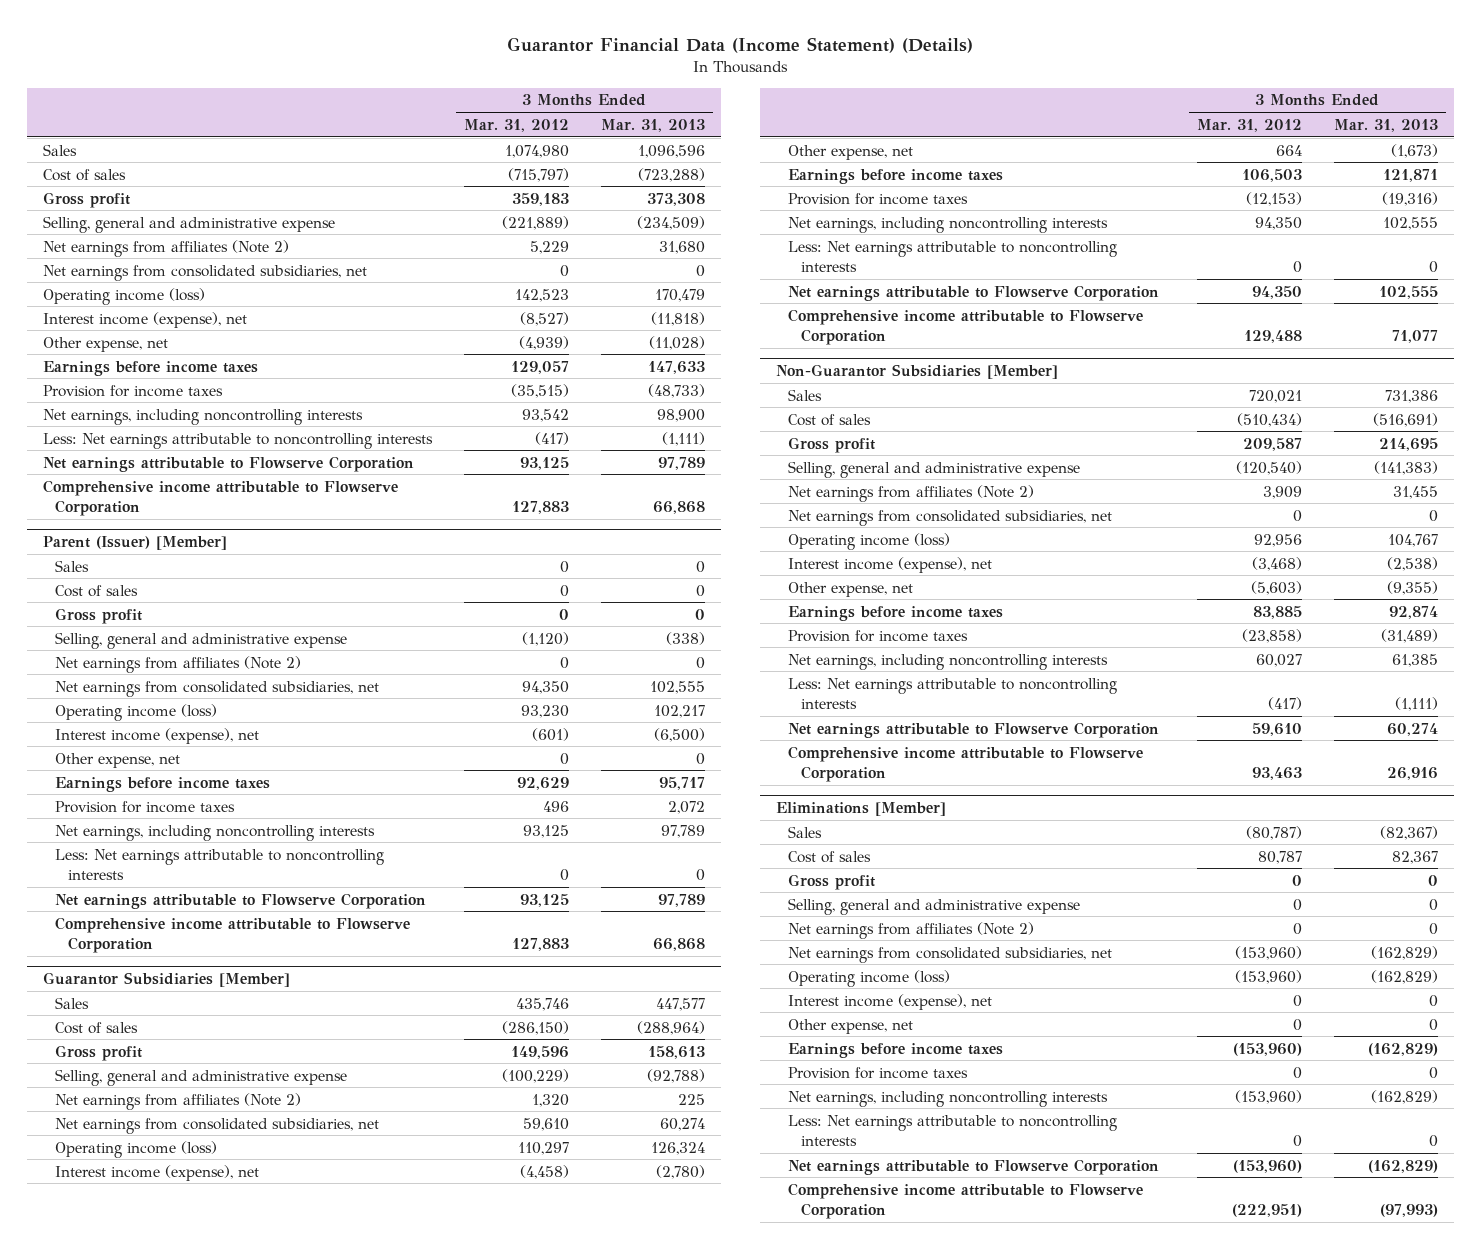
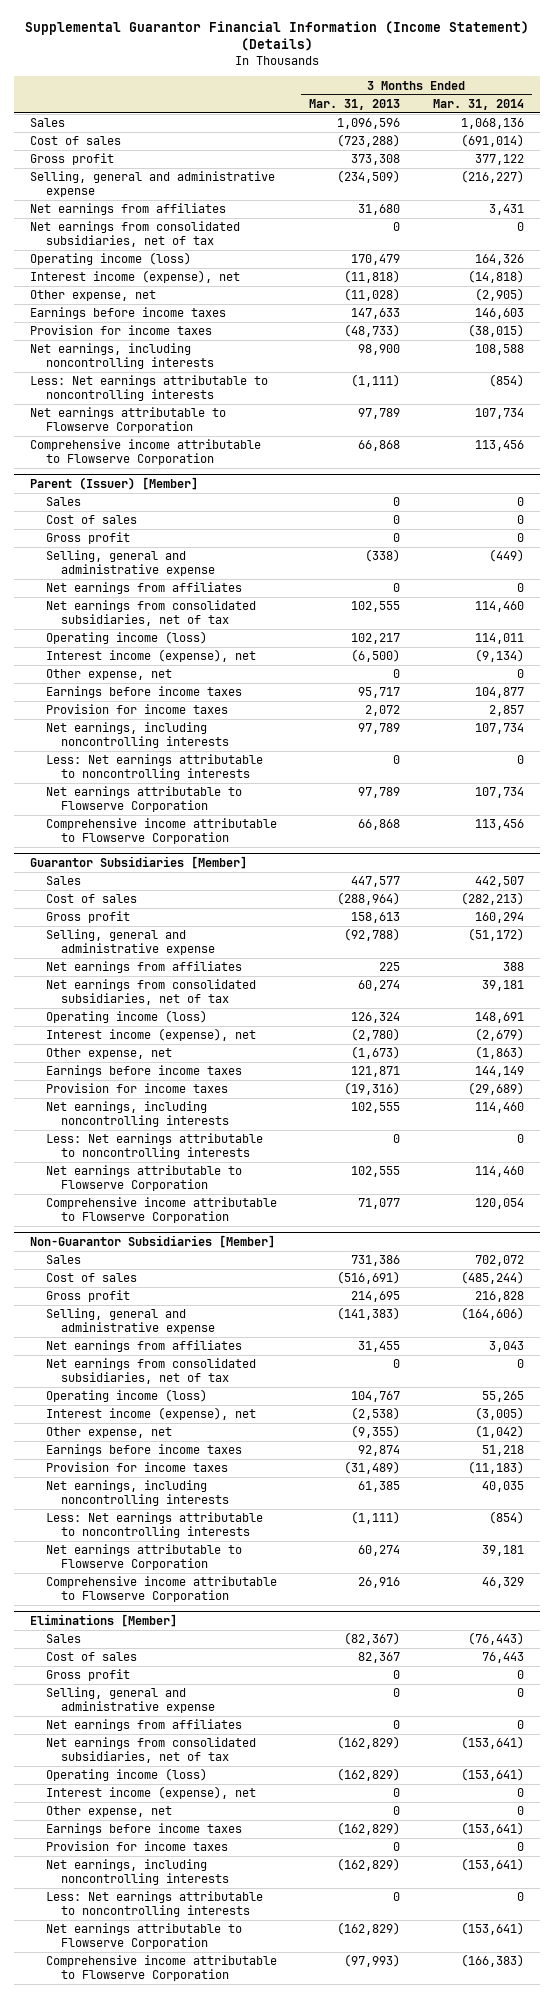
[507,36,974,53] Guarantor Financial Data (Income Statement) (Details) -> [24,20,529,52] Supplemental Guarantor Financial Information (Income Statement) (Details)
[463,118,569,132] Mar. 31, 2012 -> none
none -> [432,98,524,110] Mar. 31, 2014
[42,239,289,257] Net earnings from affiliates (Note 2) -> [30,203,227,216] Net earnings from affiliates
[42,264,367,281] Net earnings from consolidated subsidiaries, net -> [30,221,241,247] Net earnings from consolidated subsidiaries, net of tax
[55,655,302,673] Net earnings from affiliates (Note 2) -> [45,582,242,595] Net earnings from affiliates
[55,680,380,697] Net earnings from consolidated subsidiaries, net -> [45,600,256,626] Net earnings from consolidated subsidiaries, net of tax
[55,1092,302,1110] Net earnings from affiliates (Note 2) -> [45,961,242,974] Net earnings from affiliates
[55,1117,380,1134] Net earnings from consolidated subsidiaries, net -> [45,979,256,1005] Net earnings from consolidated subsidiaries, net of tax
[788,484,1035,502] Net earnings from affiliates (Note 2) -> [45,1340,242,1353] Net earnings from affiliates
[788,509,1113,526] Net earnings from consolidated subsidiaries, net -> [45,1358,256,1384] Net earnings from consolidated subsidiaries, net of tax
[788,921,1035,939] Net earnings from affiliates (Note 2) -> [45,1719,242,1732] Net earnings from affiliates
[788,946,1113,963] Net earnings from consolidated subsidiaries, net -> [45,1737,256,1763] Net earnings from consolidated subsidiaries, net of tax

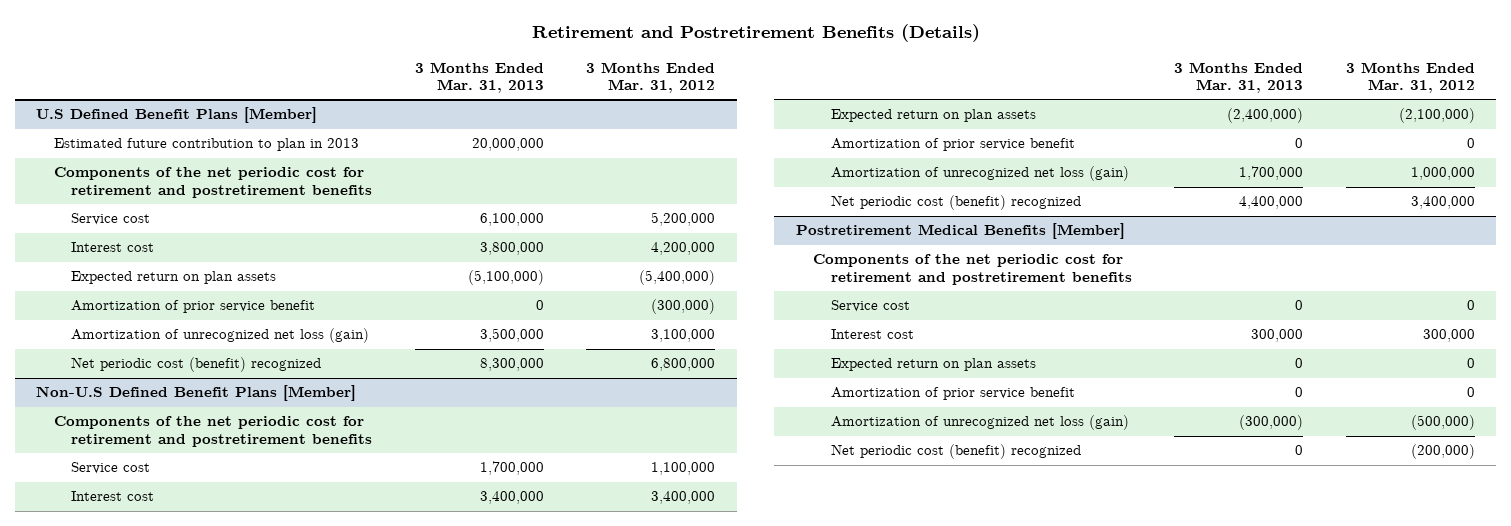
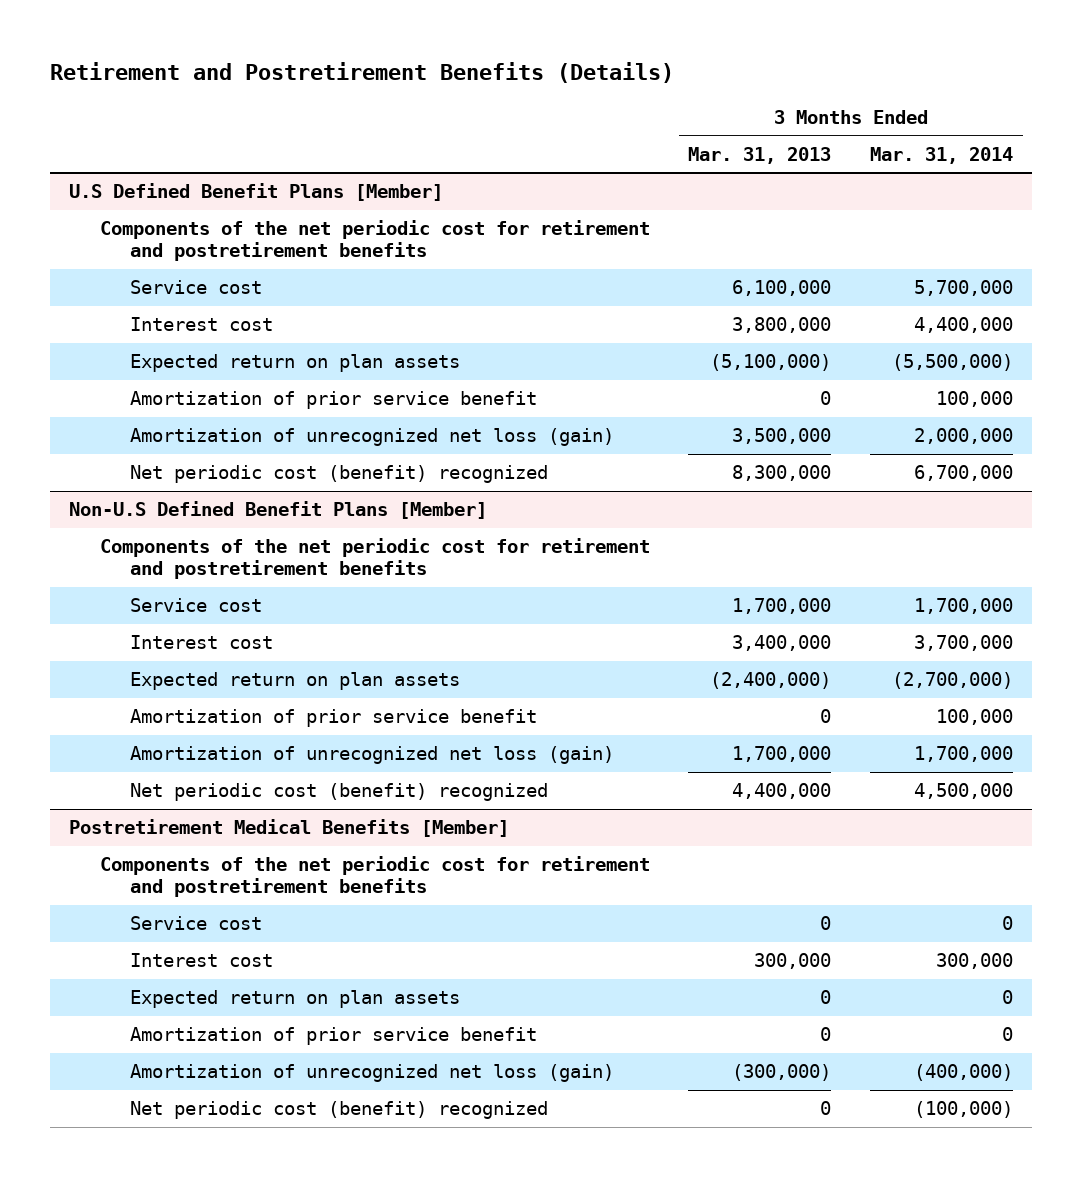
[586,61,716,94] 3 Months Ended Mar. 31, 2012 -> none
none -> [870,146,1014,164] Mar. 31, 2014
[53,138,359,152] Estimated future contribution to plan in 2013 -> none

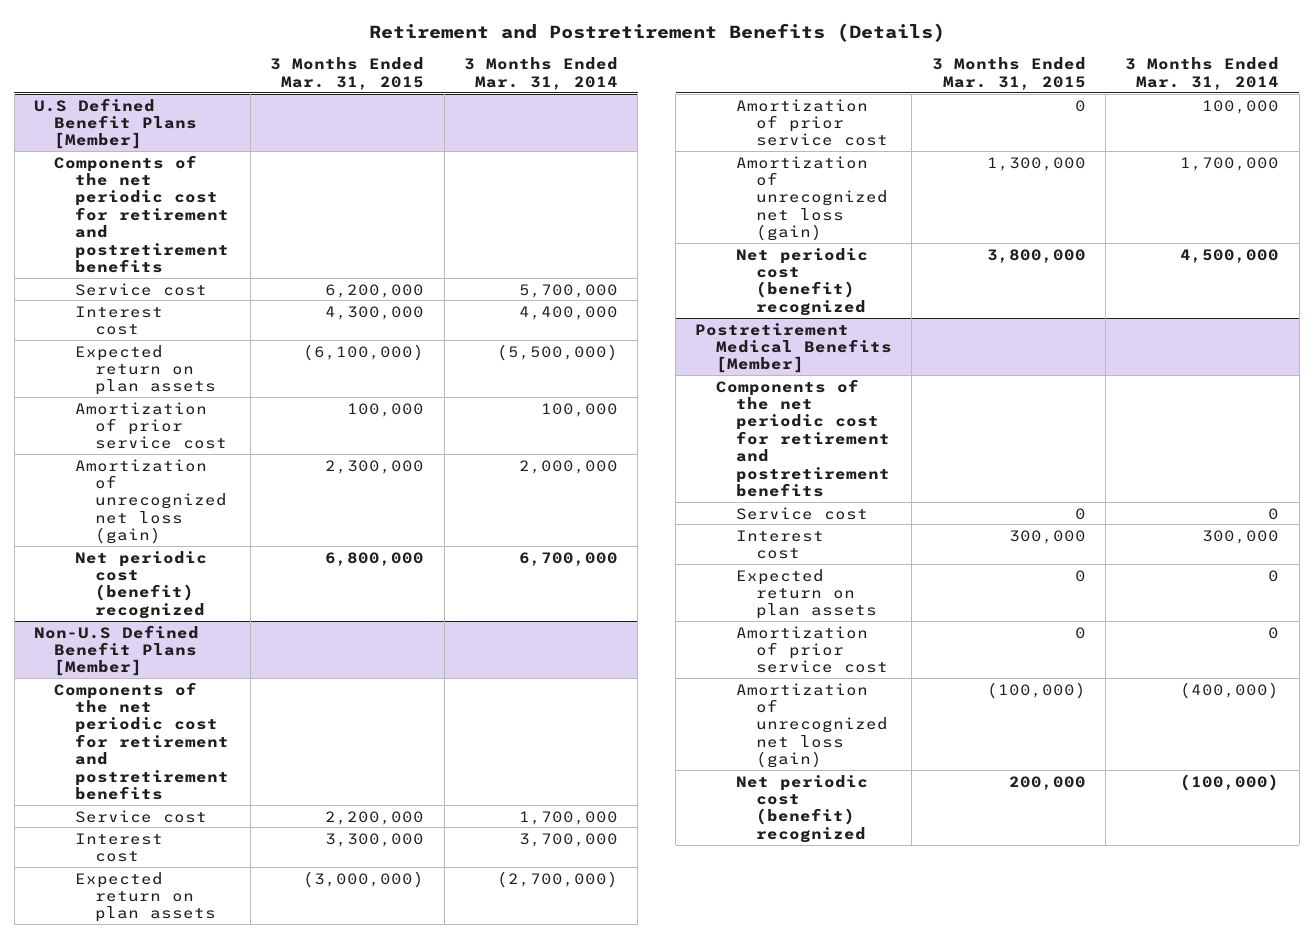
[688,146,832,164] Mar. 31, 2013 -> none
none -> [270,57,425,90] 3 Months Ended Mar. 31, 2015
[129,391,537,410] Amortization of prior service benefit -> [74,401,227,450] Amortization of prior service cost
[129,709,537,728] Amortization of prior service benefit -> [736,98,889,147] Amortization of prior service cost
[129,1027,537,1046] Amortization of prior service benefit -> [736,625,889,674] Amortization of prior service cost

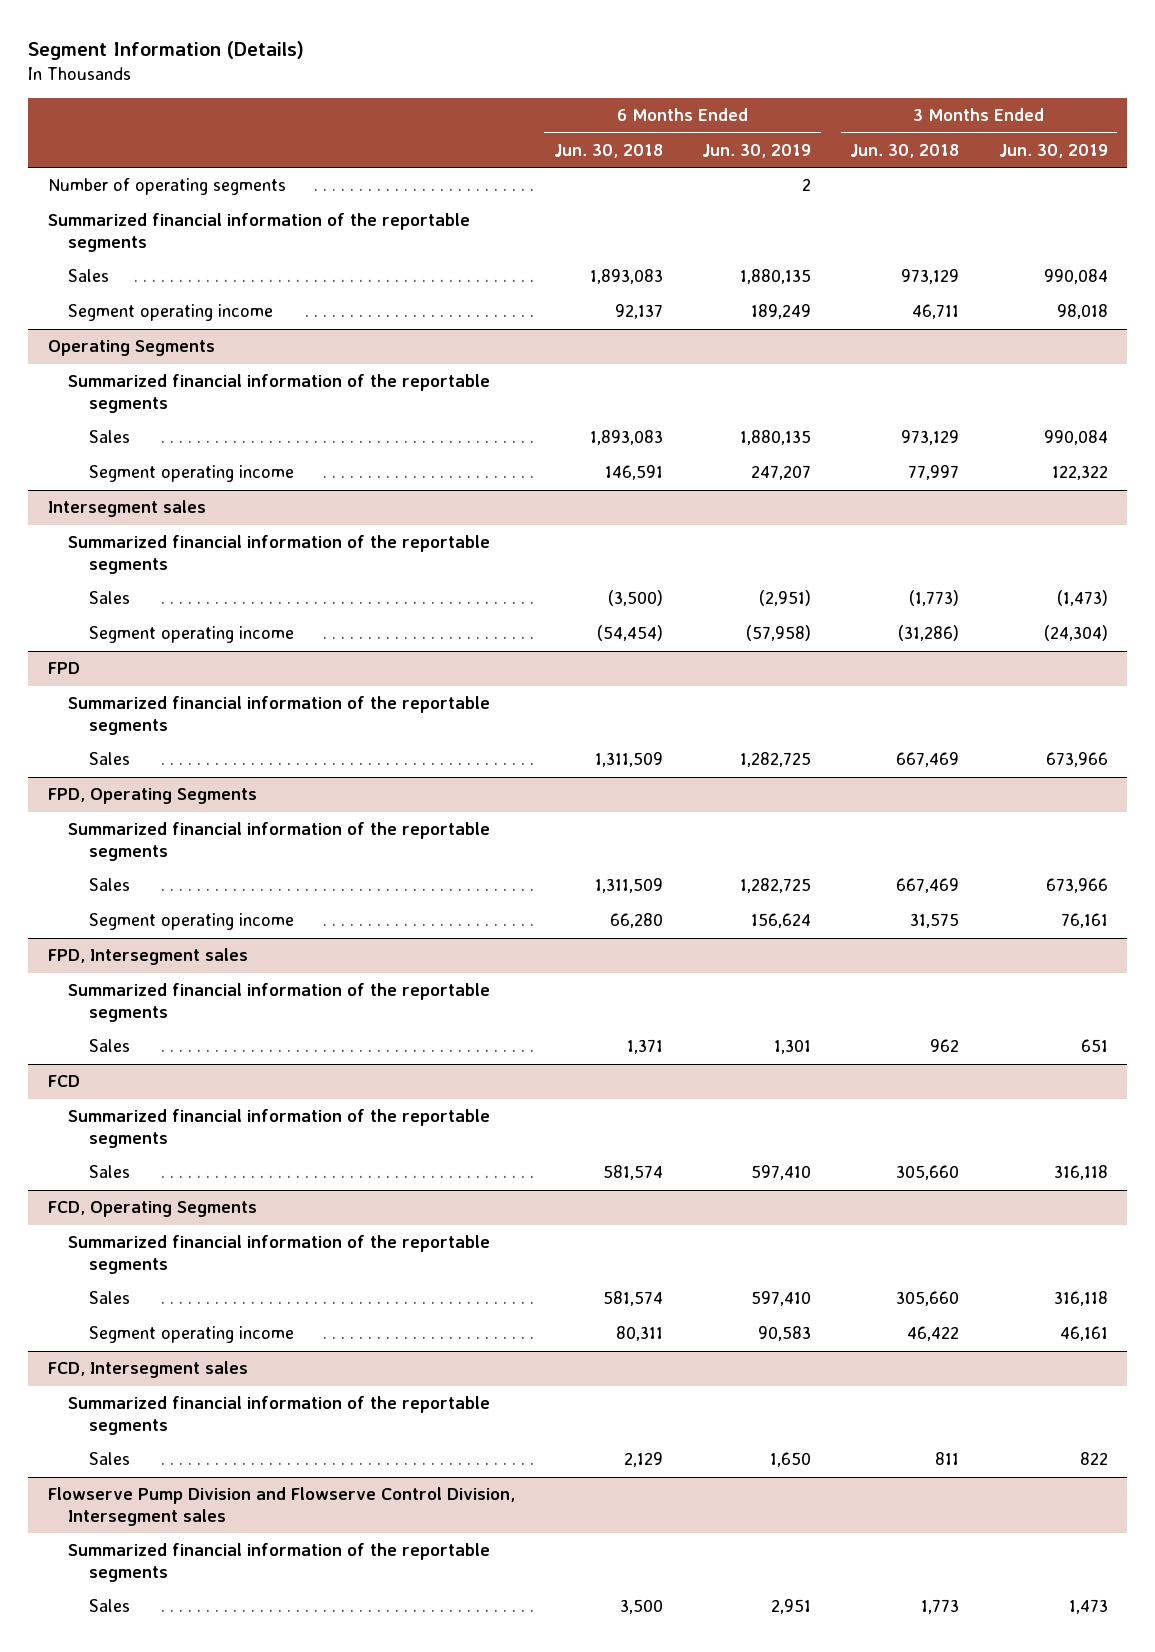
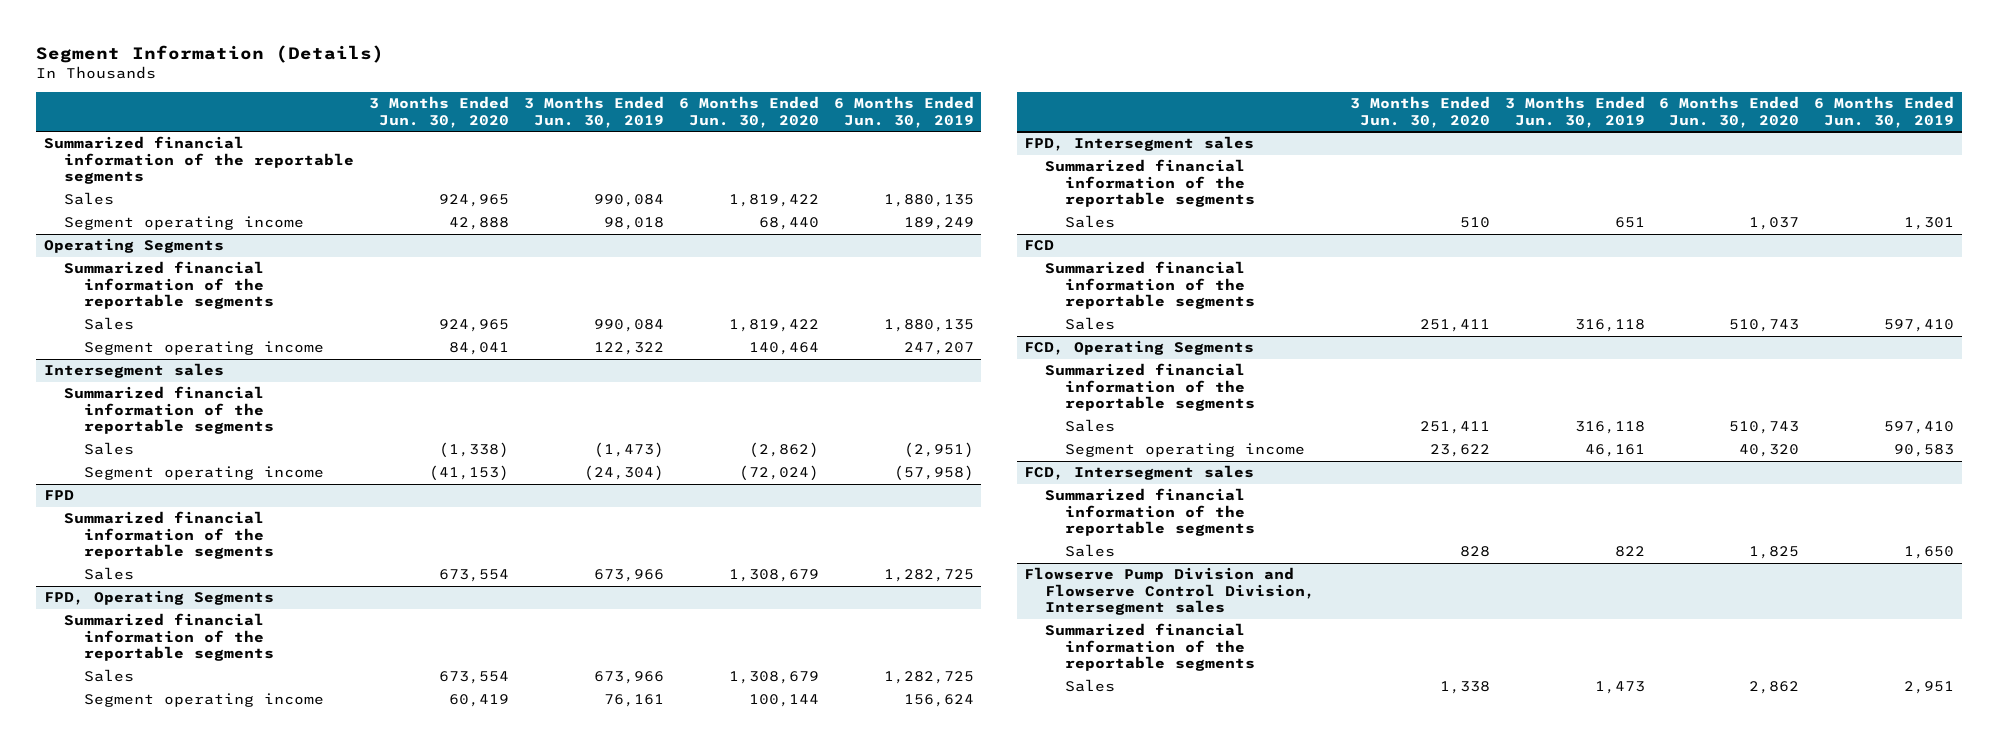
[553,143,663,158] Jun. 30, 2018 -> none
[850,143,960,158] Jun. 30, 2018 -> none
none -> [369,96,510,128] 3 Months Ended Jun. 30, 2020
none -> [678,96,819,128] 6 Months Ended Jun. 30, 2020
[47,178,286,196] Number of operating segments -> none

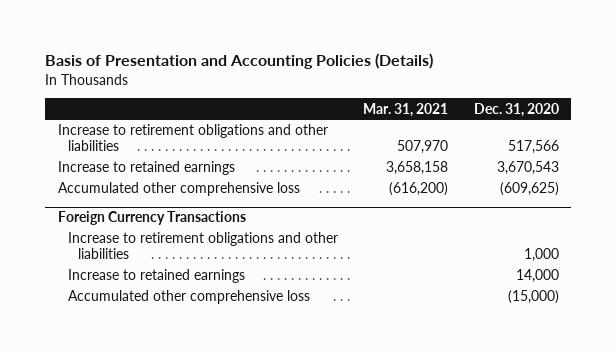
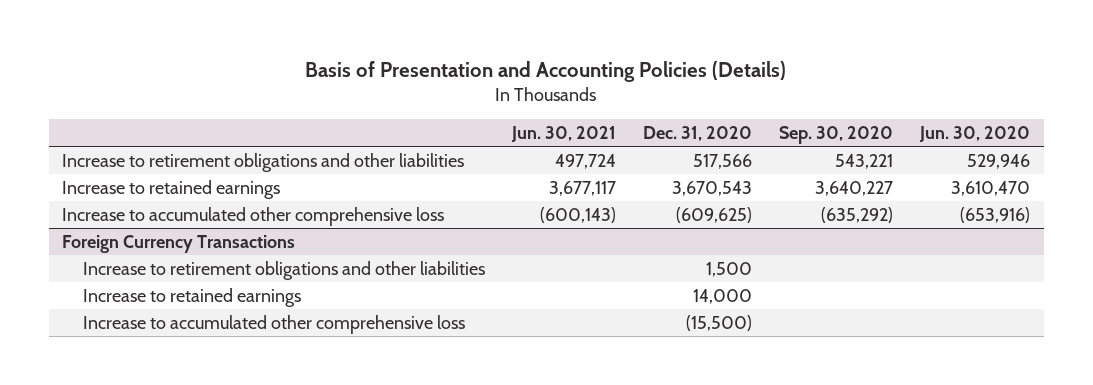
[363,102,449,117] Mar. 31, 2021 -> none
none -> [511,125,617,142] Jun. 30, 2021
none -> [779,125,894,144] Sep. 30, 2020
none -> [919,125,1031,142] Jun. 30, 2020
[57,182,300,197] Accumulated other comprehensive loss -> [62,206,445,226] Increase to accumulated other comprehensive loss
[523,248,559,263] 1,000 -> [706,261,753,277] 1,500
[67,290,310,305] Accumulated other comprehensive loss -> [82,314,465,334] Increase to accumulated other comprehensive loss
[507,290,559,305] (15,000) -> [686,314,753,331] (15,500)

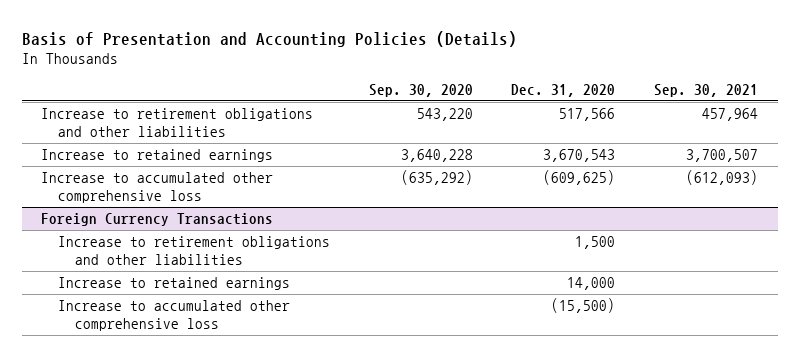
[511,125,617,142] Jun. 30, 2021 -> none
[919,125,1031,142] Jun. 30, 2020 -> none
none -> [654,83,759,97] Sep. 30, 2021
[835,153,894,169] 543,221 -> [416,108,473,122] 543,220
[815,180,894,196] 3,640,227 -> [400,149,473,163] 3,640,228

